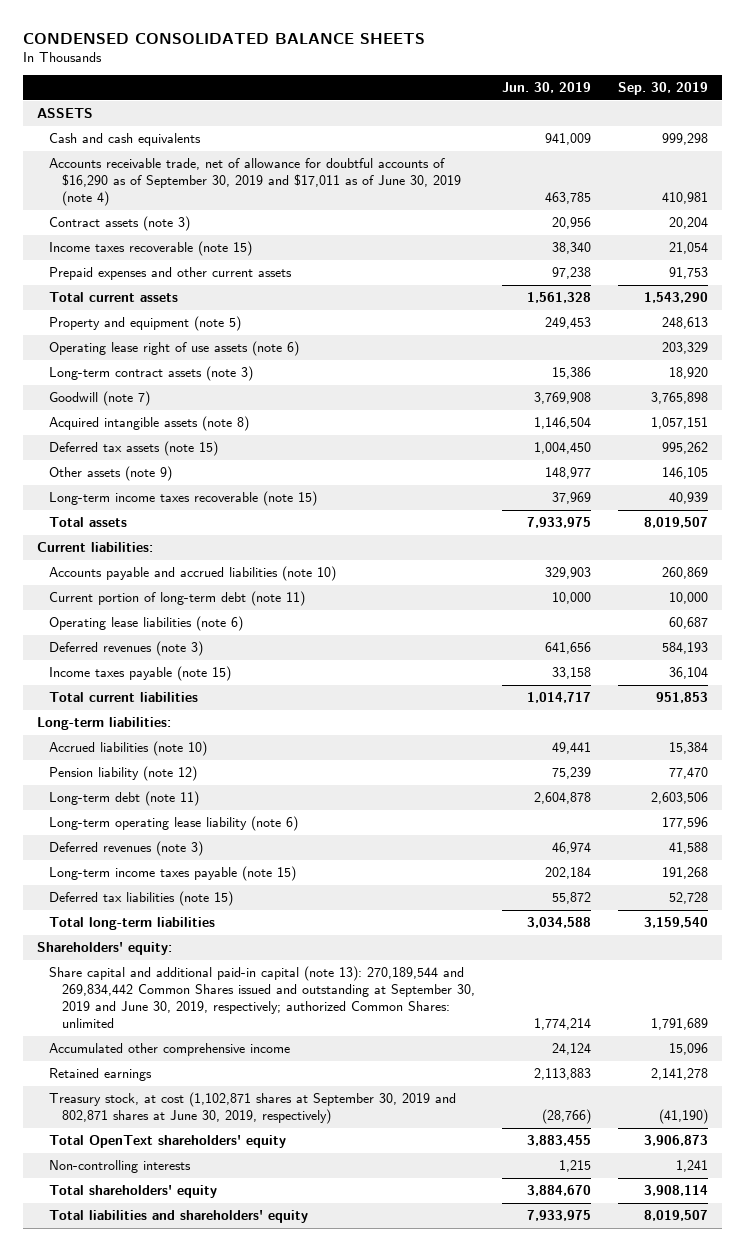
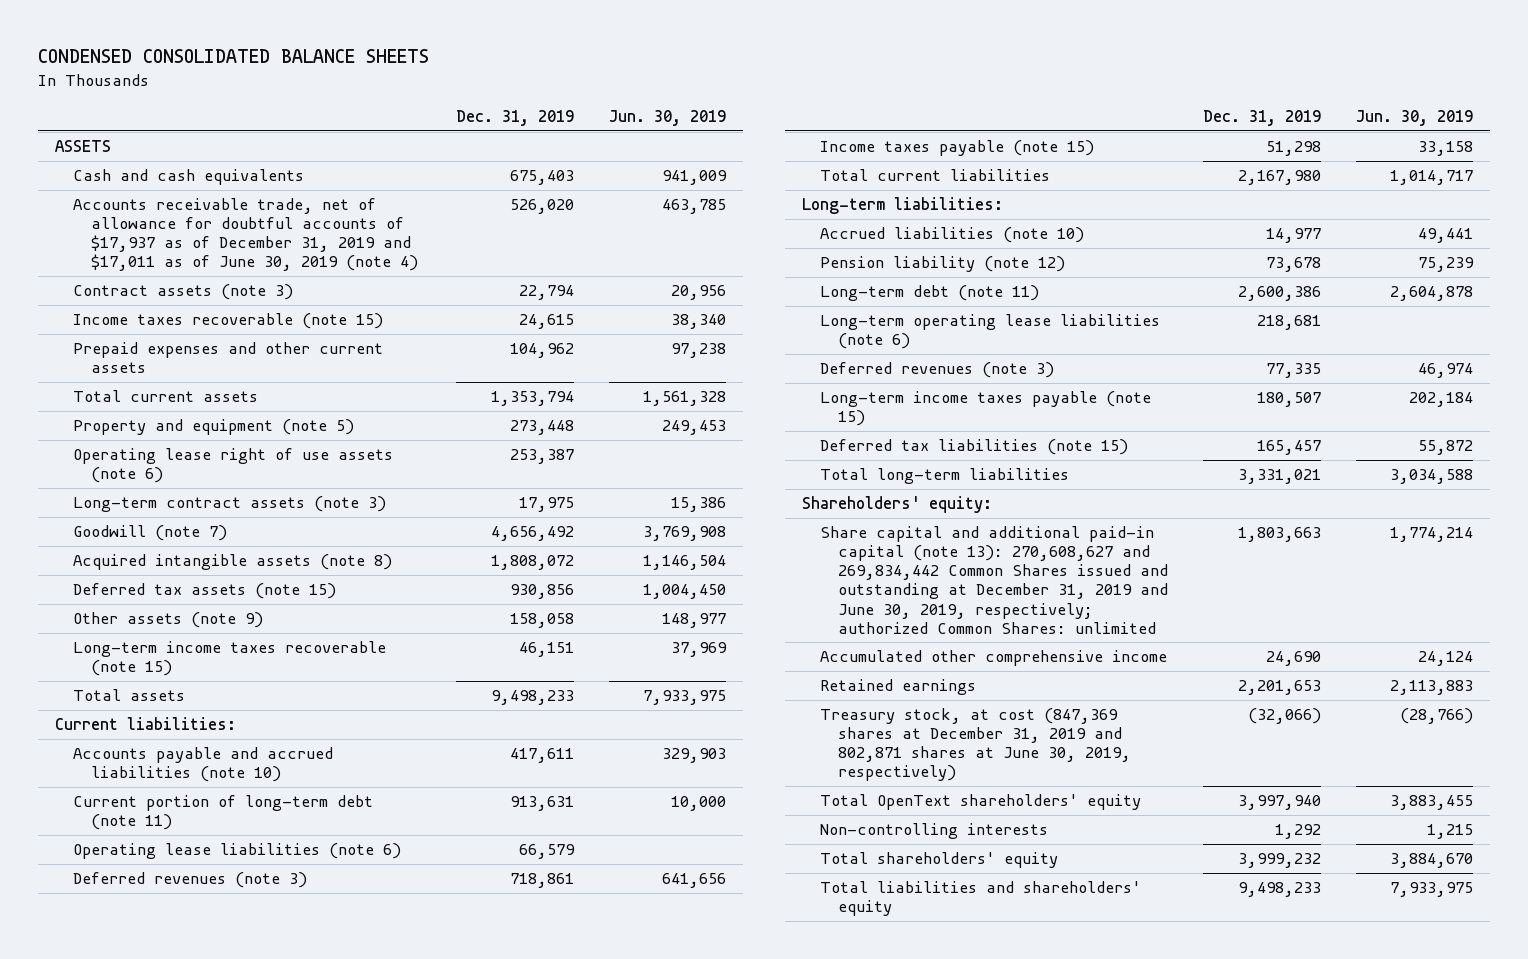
[618,82,709,96] Sep. 30, 2019 -> none
none -> [455,110,574,127] Dec. 31, 2019
[49,158,461,207] Accounts receivable trade, net of allowance for doubtful accounts of $16,290 as of September 30, 2019 and $17,011 as of June 30, 2019 (note 4) -> [73,197,418,272] Accounts receivable trade, net of allowance for doubtful accounts of $17,937 as of December 31, 2019 and $17,011 as of June 30, 2019 (note 4)
[49,816,299,832] Long-term operating lease liability (note 6) -> [819,313,1160,350] Long-term operating lease liabilities (note 6)
[49,966,475,1029] Share capital and additional paid-in capital (note 13): 270,189,544 and 269,834,442 Common Shares issued and outstanding at September 30, 2019 and June 30, 2019, respectively; authorized Common Shares: unlimited -> [819,525,1168,634] Share capital and additional paid-in capital (note 13): 270,608,627 and 269,834,442 Common Shares issued and outstanding at December 31, 2019 and June 30, 2019, respectively; authorized Common Shares: unlimited
[49,1092,457,1125] Treasury stock, at cost (1,102,871 shares at September 30, 2019 and 802,871 shares at June 30, 2019, respectively) -> [819,707,1131,782] Treasury stock, at cost (847,369 shares at December 31, 2019 and 802,871 shares at June 30, 2019, respectively)

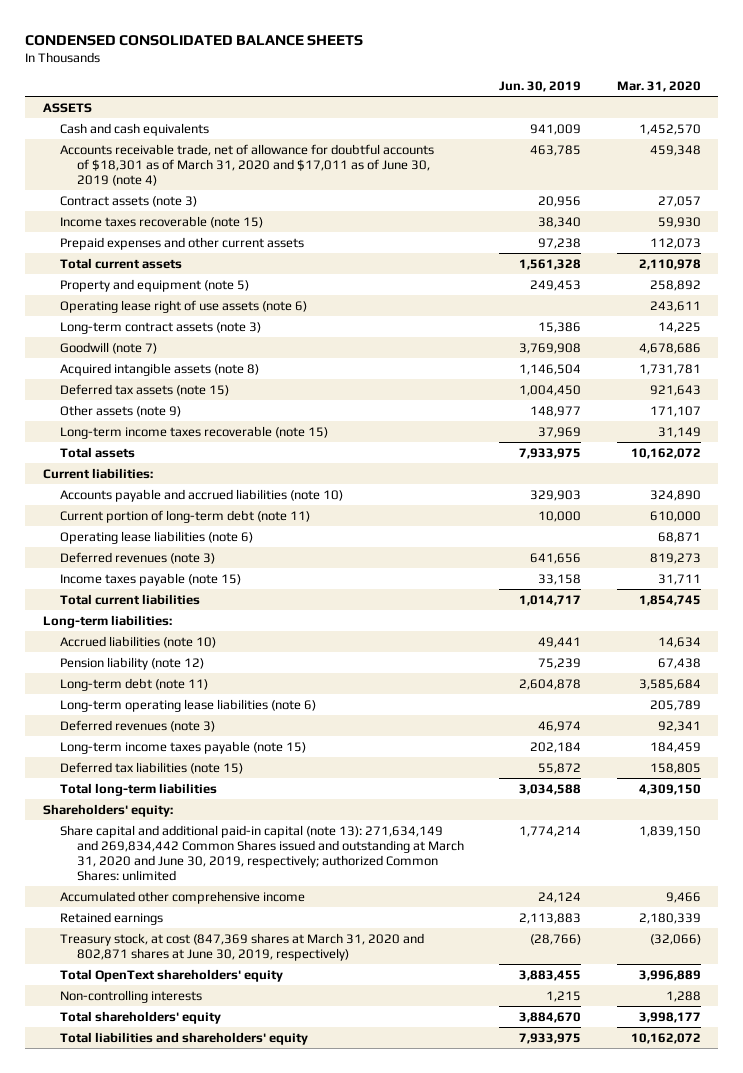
[455,110,574,127] Dec. 31, 2019 -> none
none -> [616,80,701,92] Mar. 31, 2020
[73,197,418,272] Accounts receivable trade, net of allowance for doubtful accounts of $17,937 as of December 31, 2019 and $17,011 as of June 30, 2019 (note 4) -> [59,143,434,186] Accounts receivable trade, net of allowance for doubtful accounts of $18,301 as of March 31, 2020 and $17,011 as of June 30, 2019 (note 4)
[819,525,1168,634] Share capital and additional paid-in capital (note 13): 270,608,627 and 269,834,442 Common Shares issued and outstanding at December 31, 2019 and June 30, 2019, respectively; authorized Common Shares: unlimited -> [59,824,464,882] Share capital and additional paid-in capital (note 13): 271,634,149 and 269,834,442 Common Shares issued and outstanding at March 31, 2020 and June 30, 2019, respectively; authorized Common Shares: unlimited
[819,707,1131,782] Treasury stock, at cost (847,369 shares at December 31, 2019 and 802,871 shares at June 30, 2019, respectively) -> [59,932,424,961] Treasury stock, at cost (847,369 shares at March 31, 2020 and 802,871 shares at June 30, 2019, respectively)

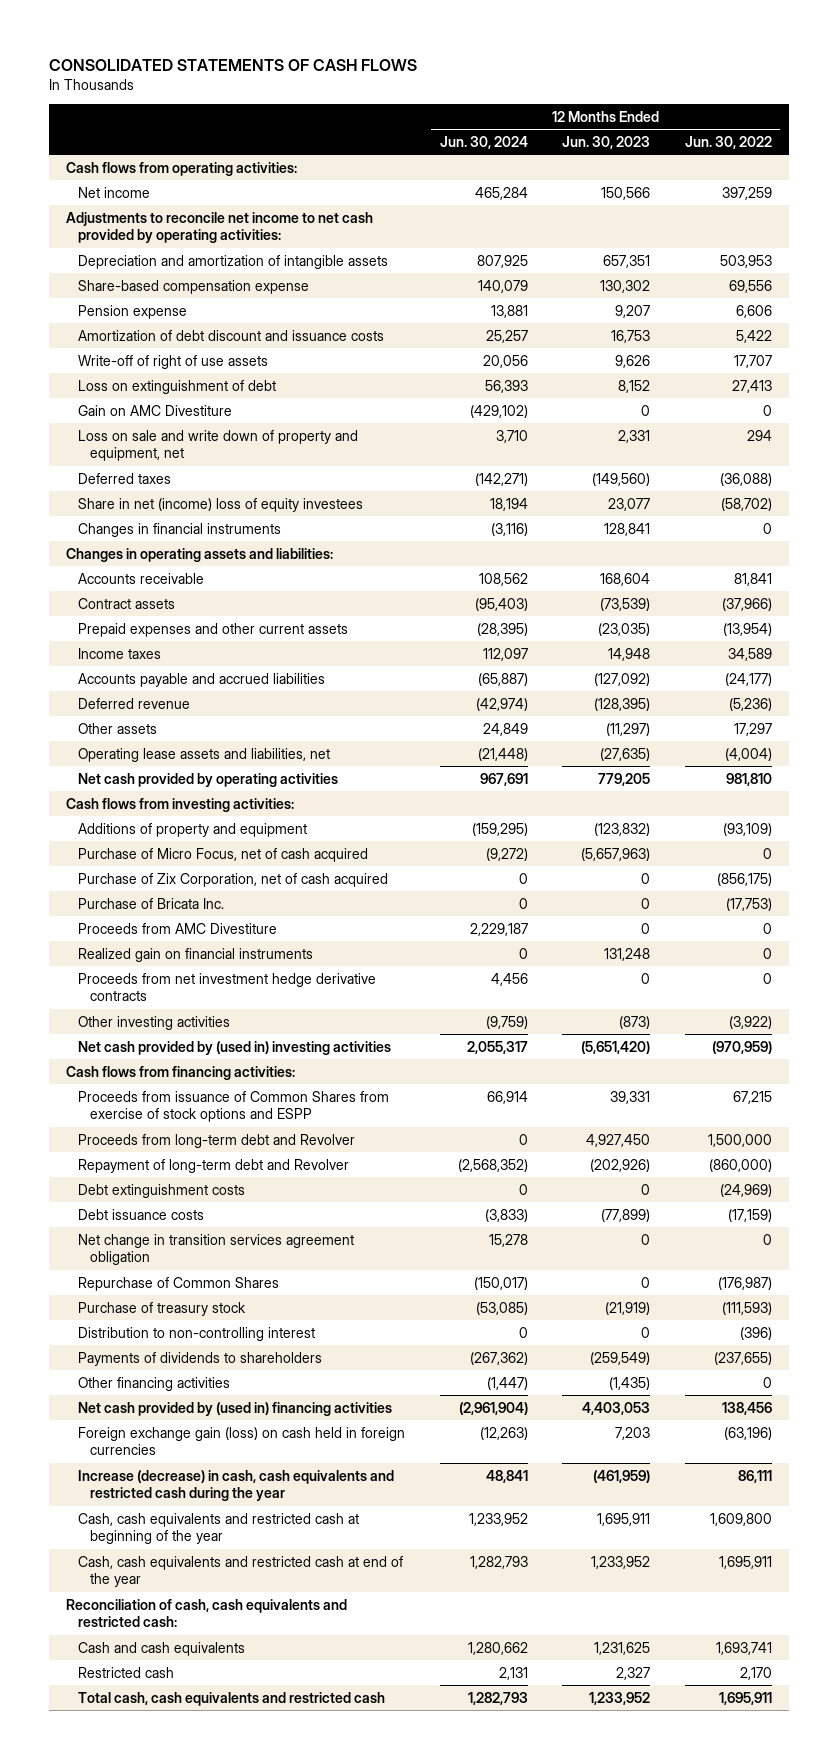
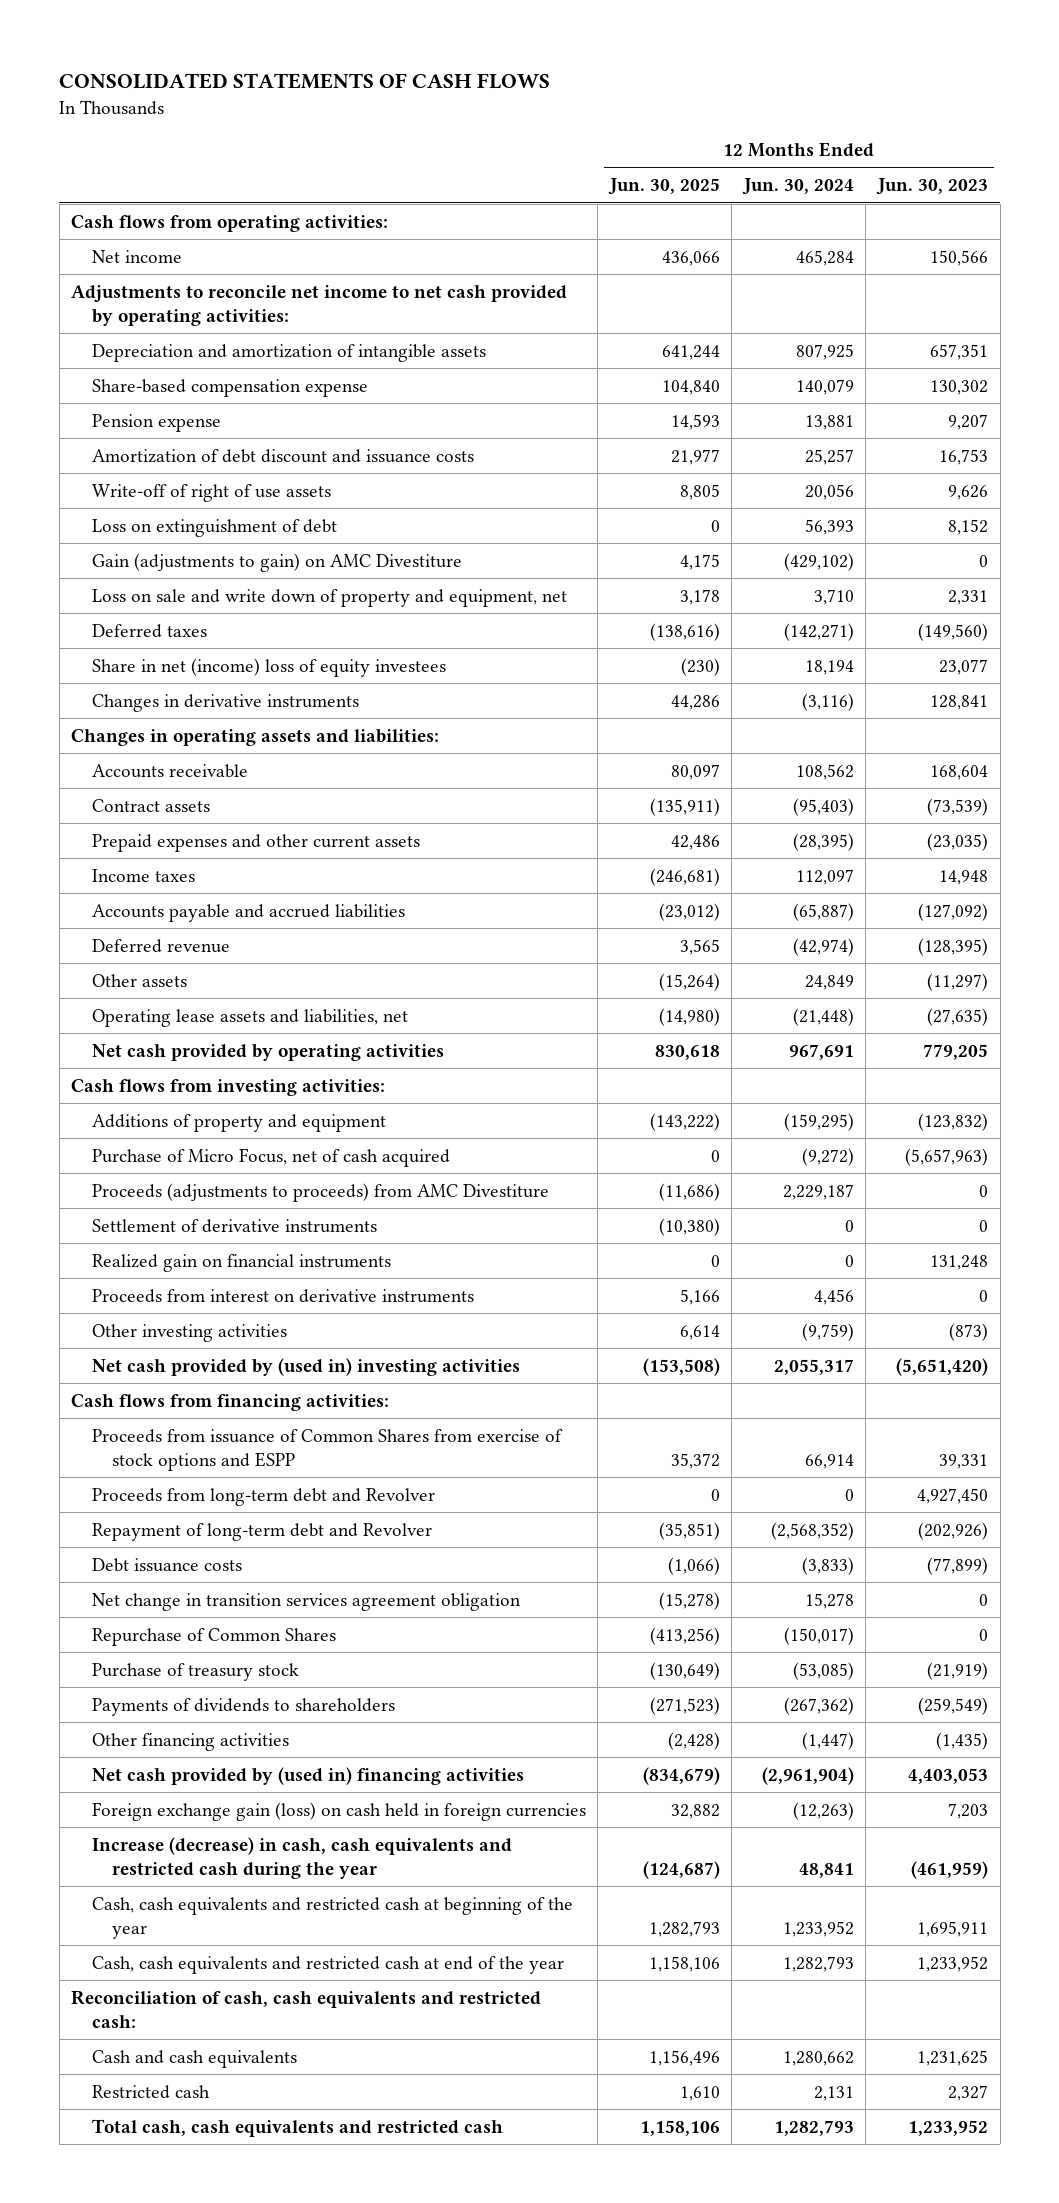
[684,136,772,150] Jun. 30, 2022 -> none
none -> [607,178,720,196] Jun. 30, 2025
[77,404,232,416] Gain on AMC Divestiture -> [91,552,462,572] Gain (adjustments to gain) on AMC Divestiture
[77,522,281,537] Changes in financial instruments -> [91,693,359,712] Changes in derivative instruments
[77,872,388,887] Purchase of Zix Corporation, net of cash acquired -> none
[77,897,224,909] Purchase of Bricata Inc. -> none
[77,922,277,934] Proceeds from AMC Divestiture -> [91,1182,549,1202] Proceeds (adjustments to proceeds) from AMC Divestiture
none -> [91,1218,377,1233] Settlement of derivative instruments
[77,972,376,1002] Proceeds from net investment hedge derivative contracts -> [91,1288,474,1303] Proceeds from interest on derivative instruments
[77,1183,245,1198] Debt extinguishment costs -> none
[77,1326,315,1341] Distribution to non-controlling interest -> none

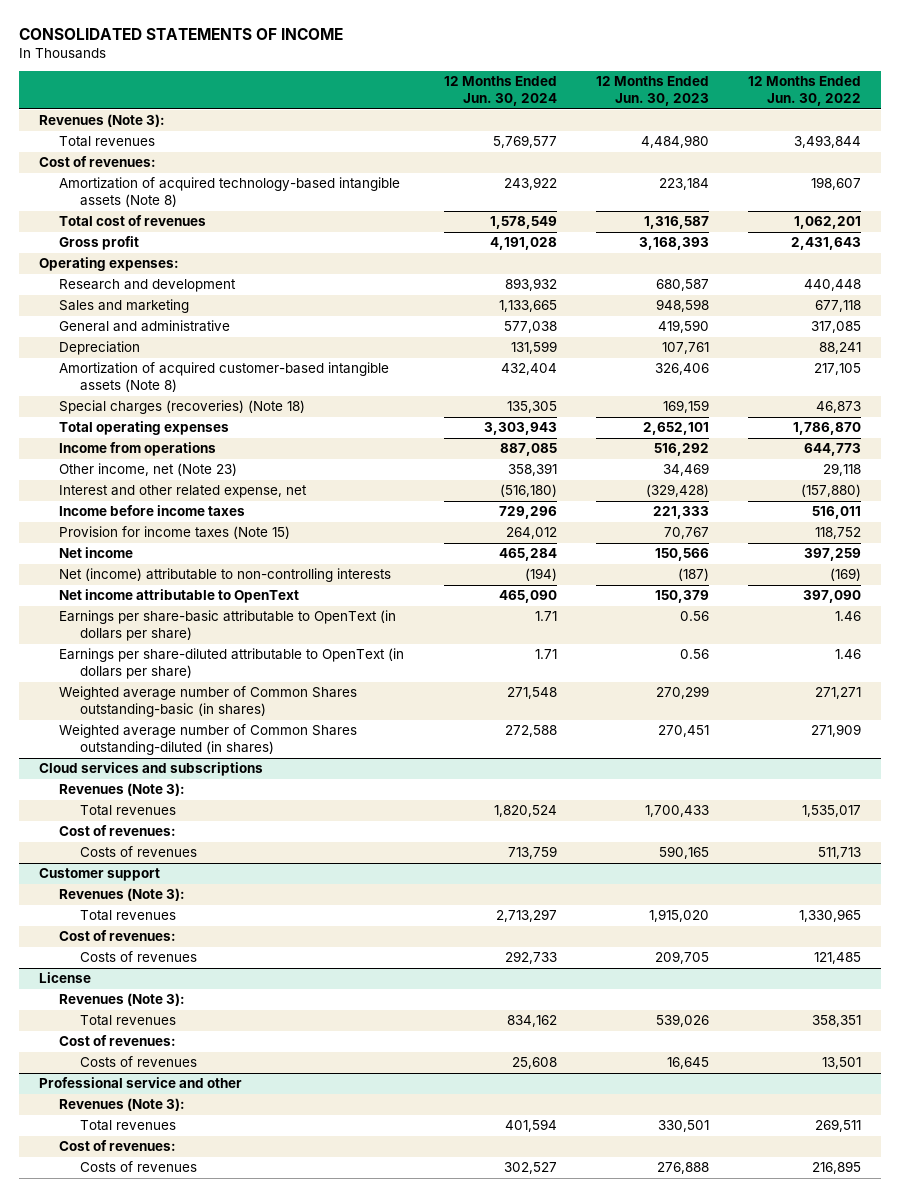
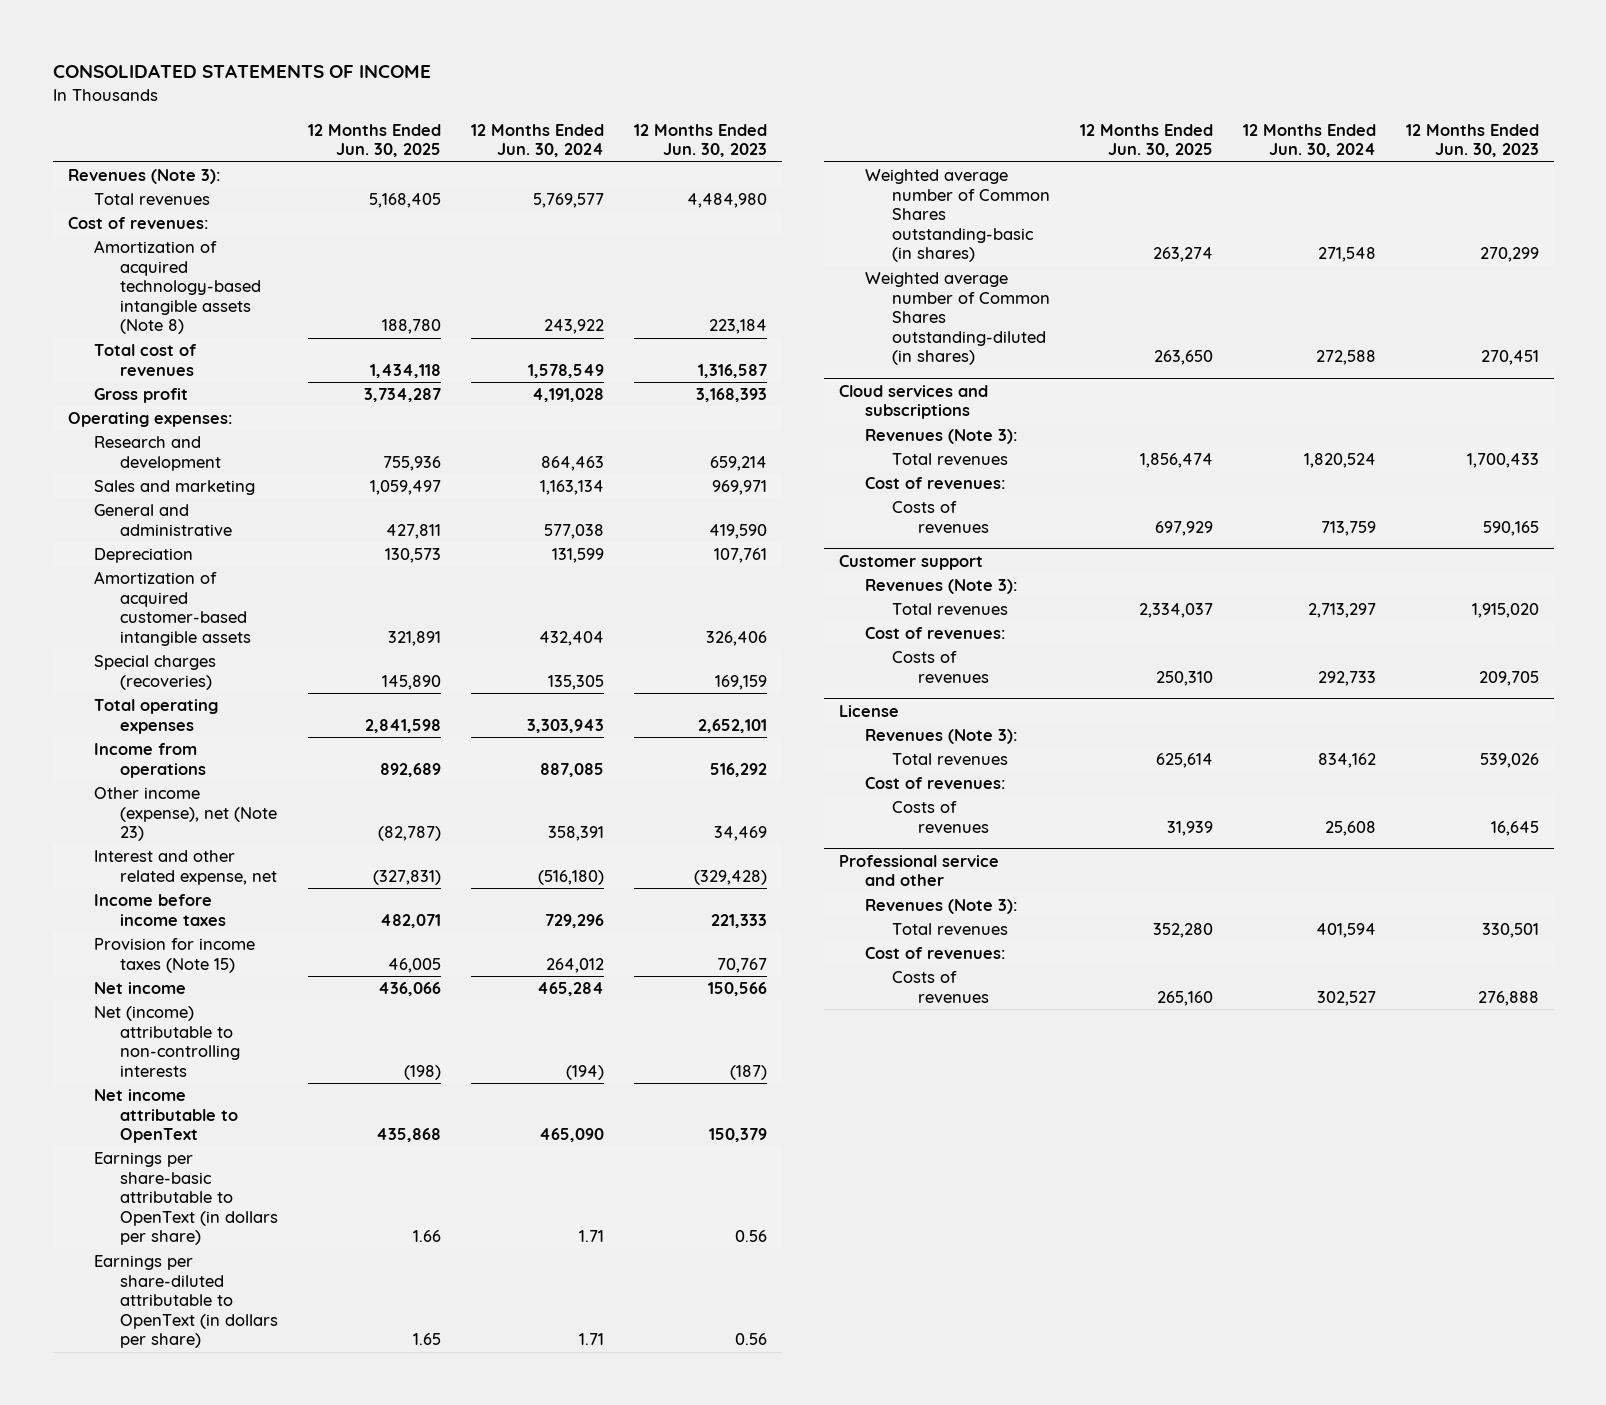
[748,76,862,107] 12 Months Ended Jun. 30, 2022 -> none
none -> [308,123,442,158] 12 Months Ended Jun. 30, 2025
[504,278,557,292] 893,932 -> [541,455,605,471] 864,463
[656,279,710,292] 680,587 -> [710,455,768,471] 659,214
[498,300,557,313] 1,133,665 -> [540,480,605,496] 1,163,134
[656,299,710,313] 948,598 -> [712,480,768,496] 969,971
[59,362,390,393] Amortization of acquired customer-based intangible assets (Note 8) -> [93,571,252,646] Amortization of acquired customer-based intangible assets
[59,400,306,415] Special charges (recoveries) (Note 18) -> [93,655,216,690] Special charges (recoveries)
[59,463,238,477] Other income, net (Note 23) -> [93,787,278,842] Other income (expense), net (Note 23)

